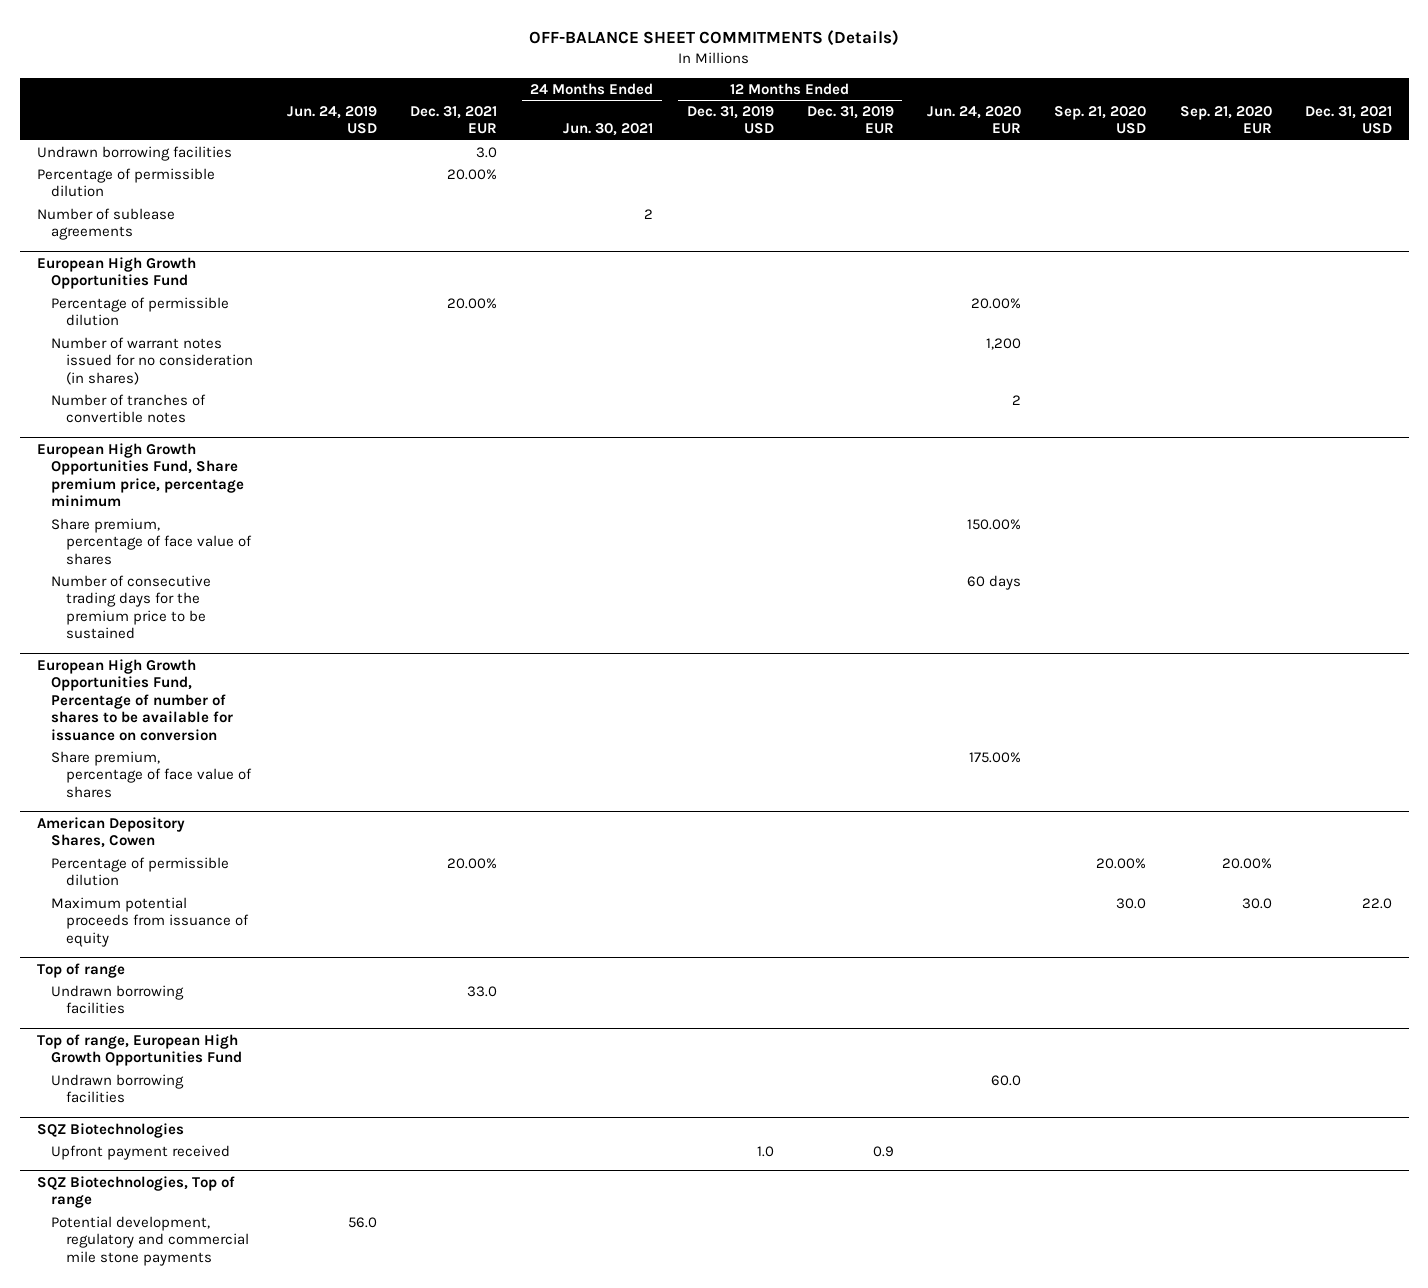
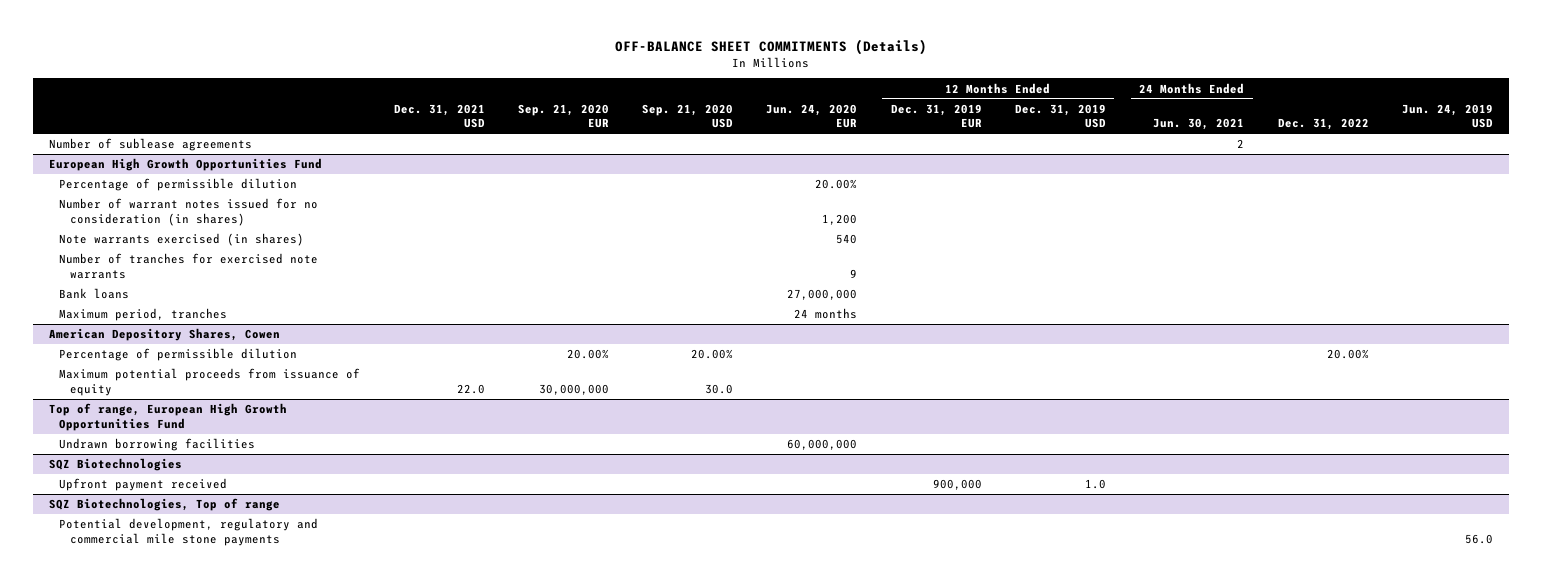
[409,105,497,135] Dec. 31, 2021 EUR -> none
none -> [1277,118,1369,131] Dec. 31, 2022
[36,145,232,161] Undrawn borrowing facilities -> none
[36,167,215,198] Percentage of permissible dilution -> none
[51,393,207,424] Number of tranches of convertible notes -> none
[36,442,245,508] European High Growth Opportunities Fund, Share premium price, percentage minimum -> none
[51,517,253,565] Share premium, percentage of face value of shares -> none
[51,574,212,640] Number of consecutive trading days for the premium price to be sustained -> none
[36,658,234,741] European High Growth Opportunities Fund, Percentage of number of shares to be available for issuance on conversion -> none
[51,750,253,798] Share premium, percentage of face value of shares -> none
none -> [59,233,305,247] Note warrants exercised (in shares)
none -> [59,253,319,279] Number of tranches for exercised note warrants
none -> [59,288,130,300] Bank loans
none -> [59,308,228,322] Maximum period, tranches
[36,962,125,978] Top of range -> none
[51,984,185,1015] Undrawn borrowing facilities -> none
[1241,897,1272,909] 30.0 -> [538,383,609,395] 30,000,000
[991,1074,1022,1086] 60.0 -> [787,439,858,451] 60,000,000
[872,1145,894,1157] 0.9 -> [932,479,982,491] 900,000

